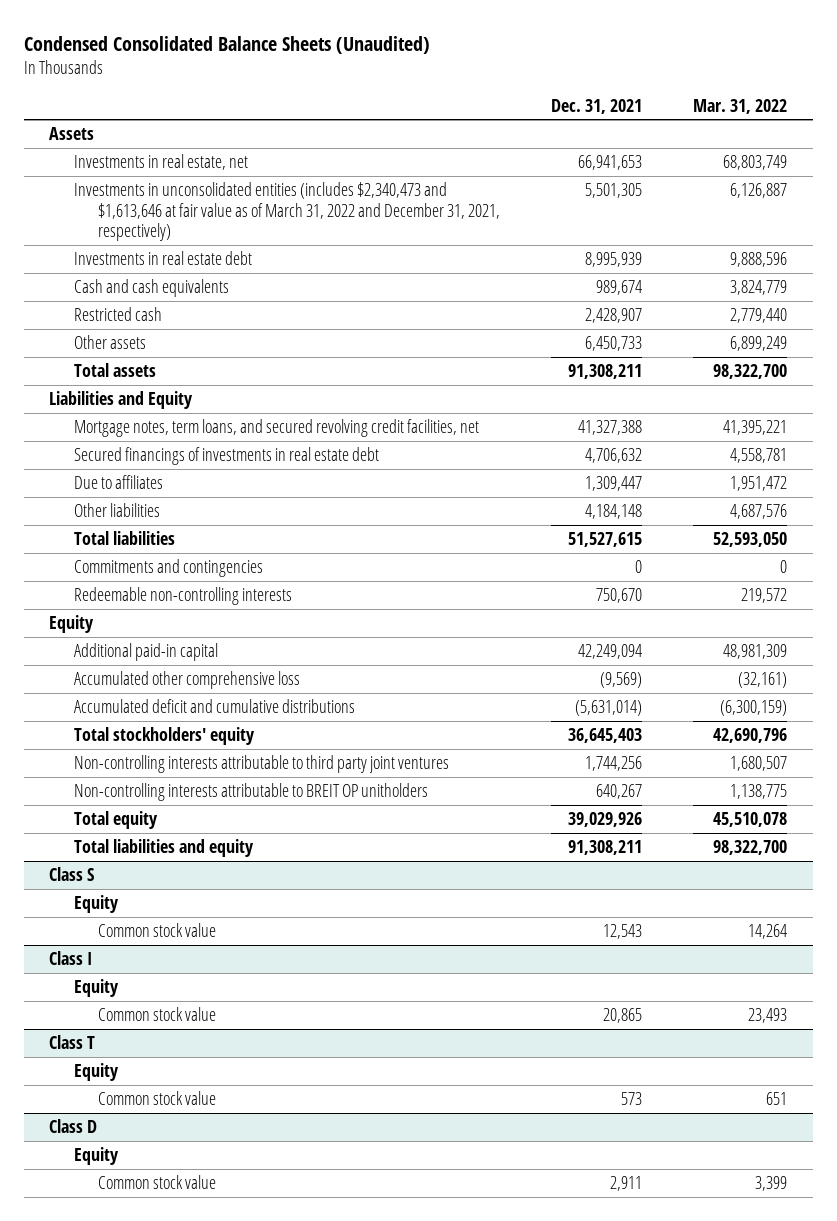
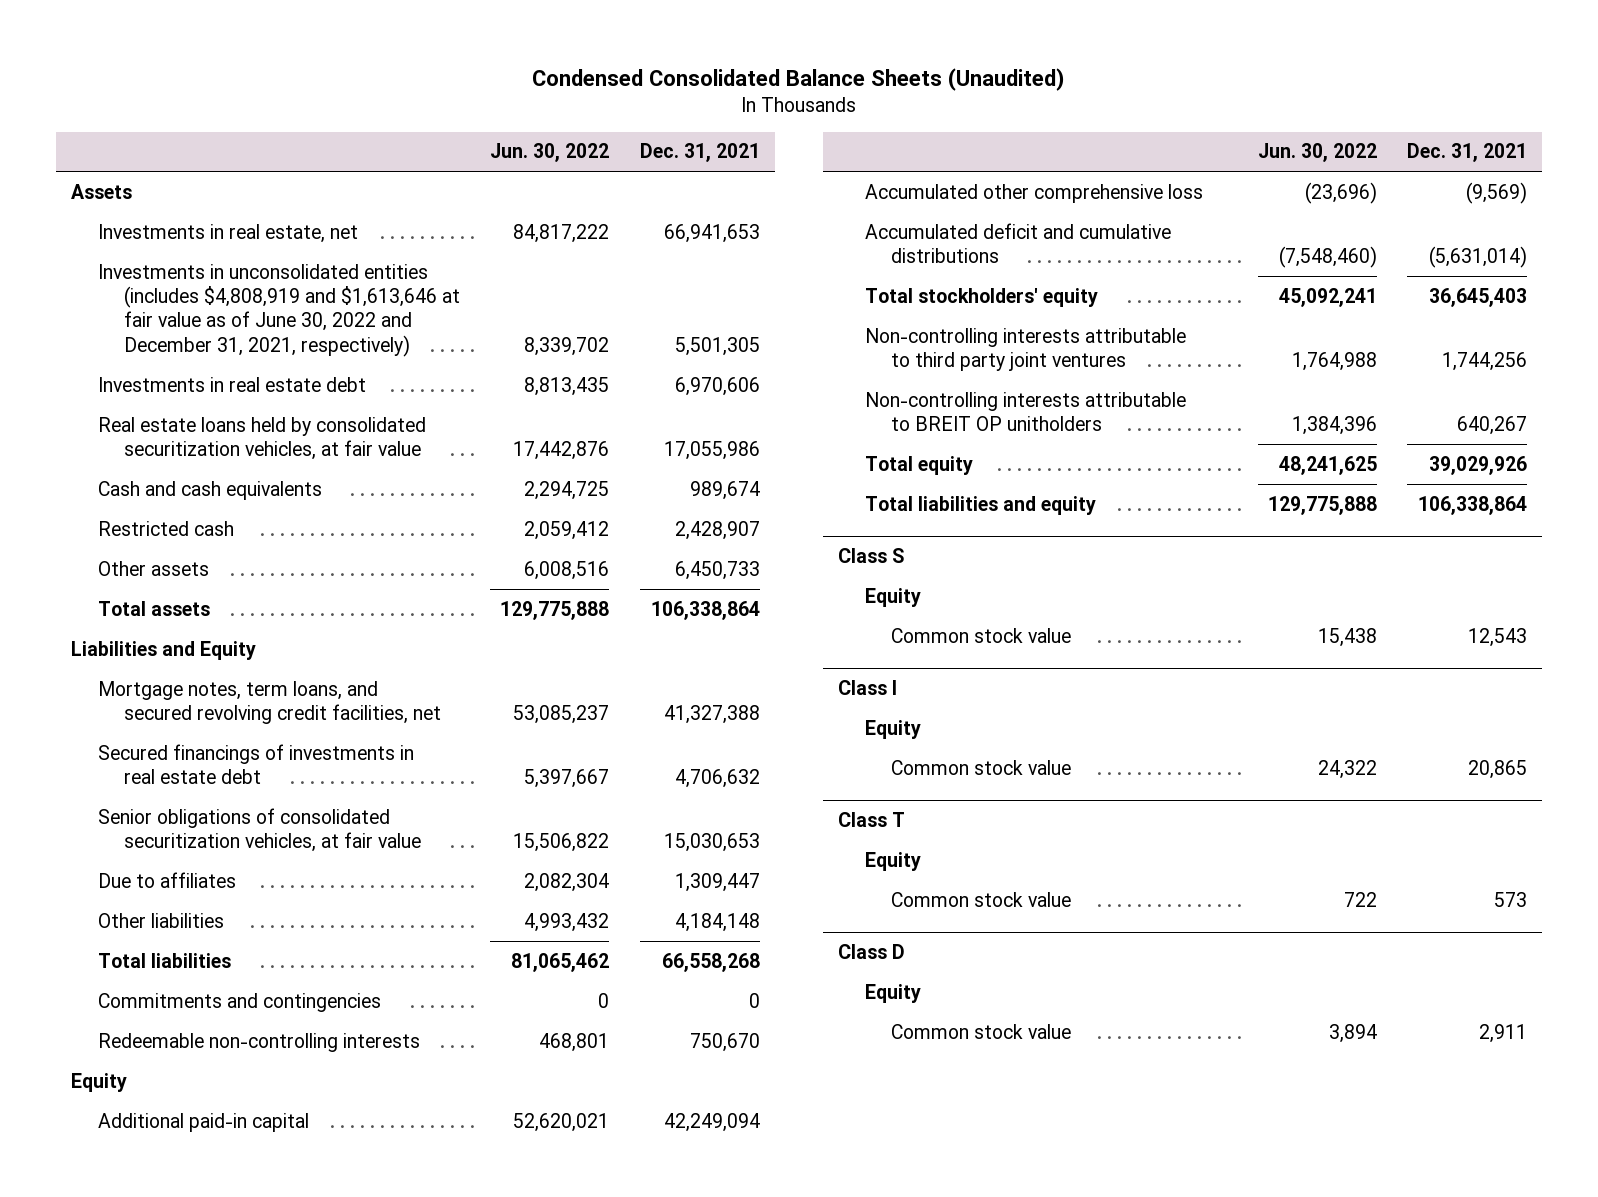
[693,98,788,114] Mar. 31, 2022 -> none
none -> [490,143,610,163] Jun. 30, 2022
[73,181,500,242] Investments in unconsolidated entities (includes $2,340,473 and $1,613,646 at fair value as of March 31, 2022 and December 31, 2021, respectively) -> [97,263,461,357] Investments in unconsolidated entities (includes $4,808,919 and $1,613,646 at fair value as of June 30, 2022 and December 31, 2021, respectively)
[585,251,643,267] 8,995,939 -> [674,376,760,396] 6,970,606
none -> [97,416,426,461] Real estate loans held by consolidated securitization vehicles, at fair value
[568,363,643,379] 91,308,211 -> [650,600,760,620] 106,338,864
none -> [97,807,422,853] Senior obligations of consolidated securitization vehicles, at fair value
[568,531,643,547] 51,527,615 -> [661,952,760,972] 66,558,268
[568,839,643,855] 91,308,211 -> [1417,495,1527,515] 106,338,864

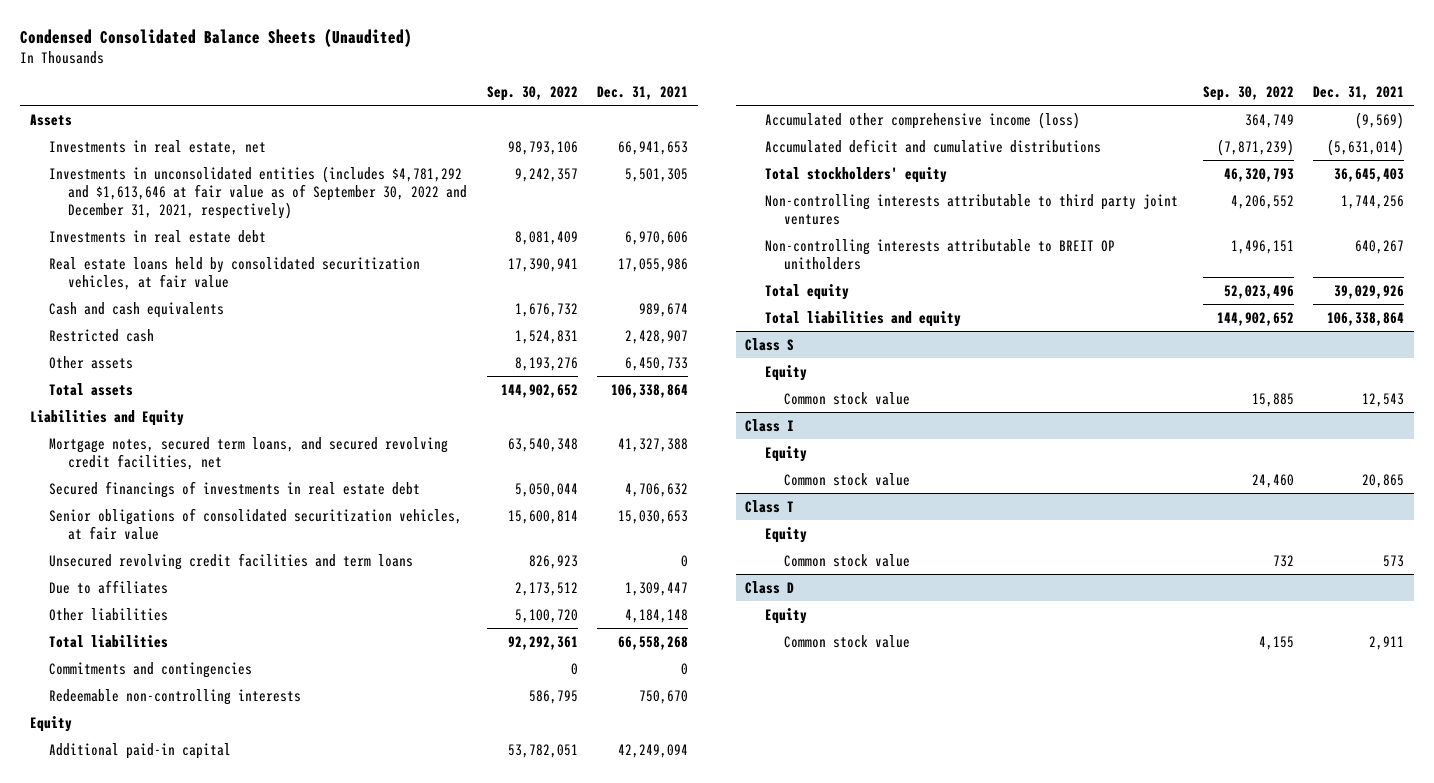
[490,143,610,163] Jun. 30, 2022 -> none
none -> [486,85,578,101] Sep. 30, 2022
[97,263,461,357] Investments in unconsolidated entities (includes $4,808,919 and $1,613,646 at fair value as of June 30, 2022 and December 31, 2021, respectively) -> [48,165,468,219] Investments in unconsolidated entities (includes $4,781,292 and $1,613,646 at fair value as of September 30, 2022 and December 31, 2021, respectively)
[97,680,442,725] Mortgage notes, term loans, and secured revolving credit facilities, net -> [48,436,448,470] Mortgage notes, secured term loans, and secured revolving credit facilities, net
none -> [48,552,413,570] Unsecured revolving credit facilities and term loans
[864,183,1203,203] Accumulated other comprehensive loss -> [764,111,1080,129] Accumulated other comprehensive income (loss)

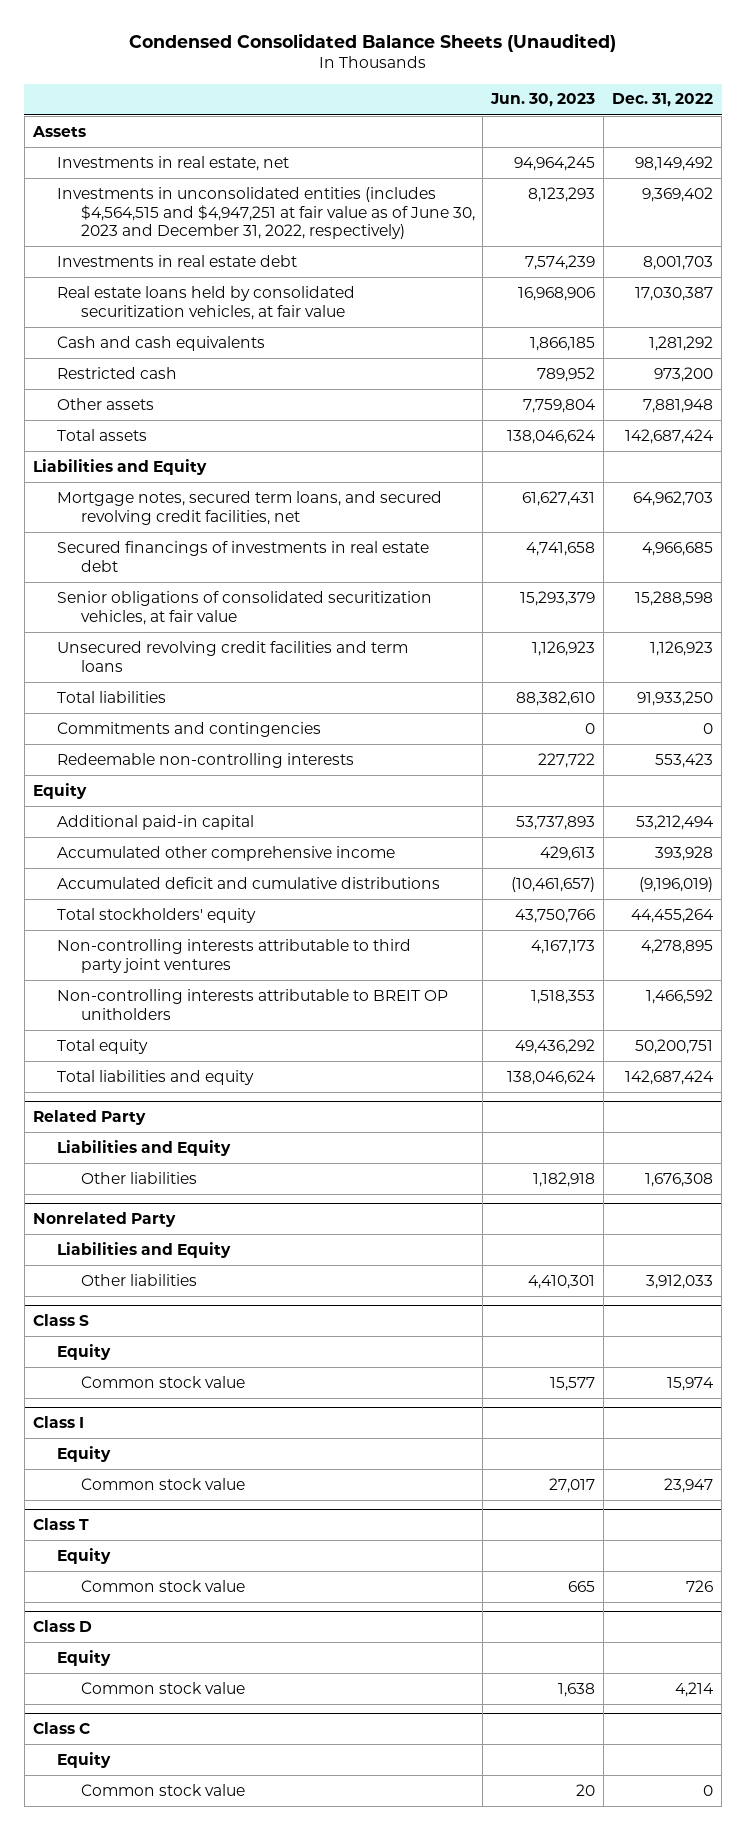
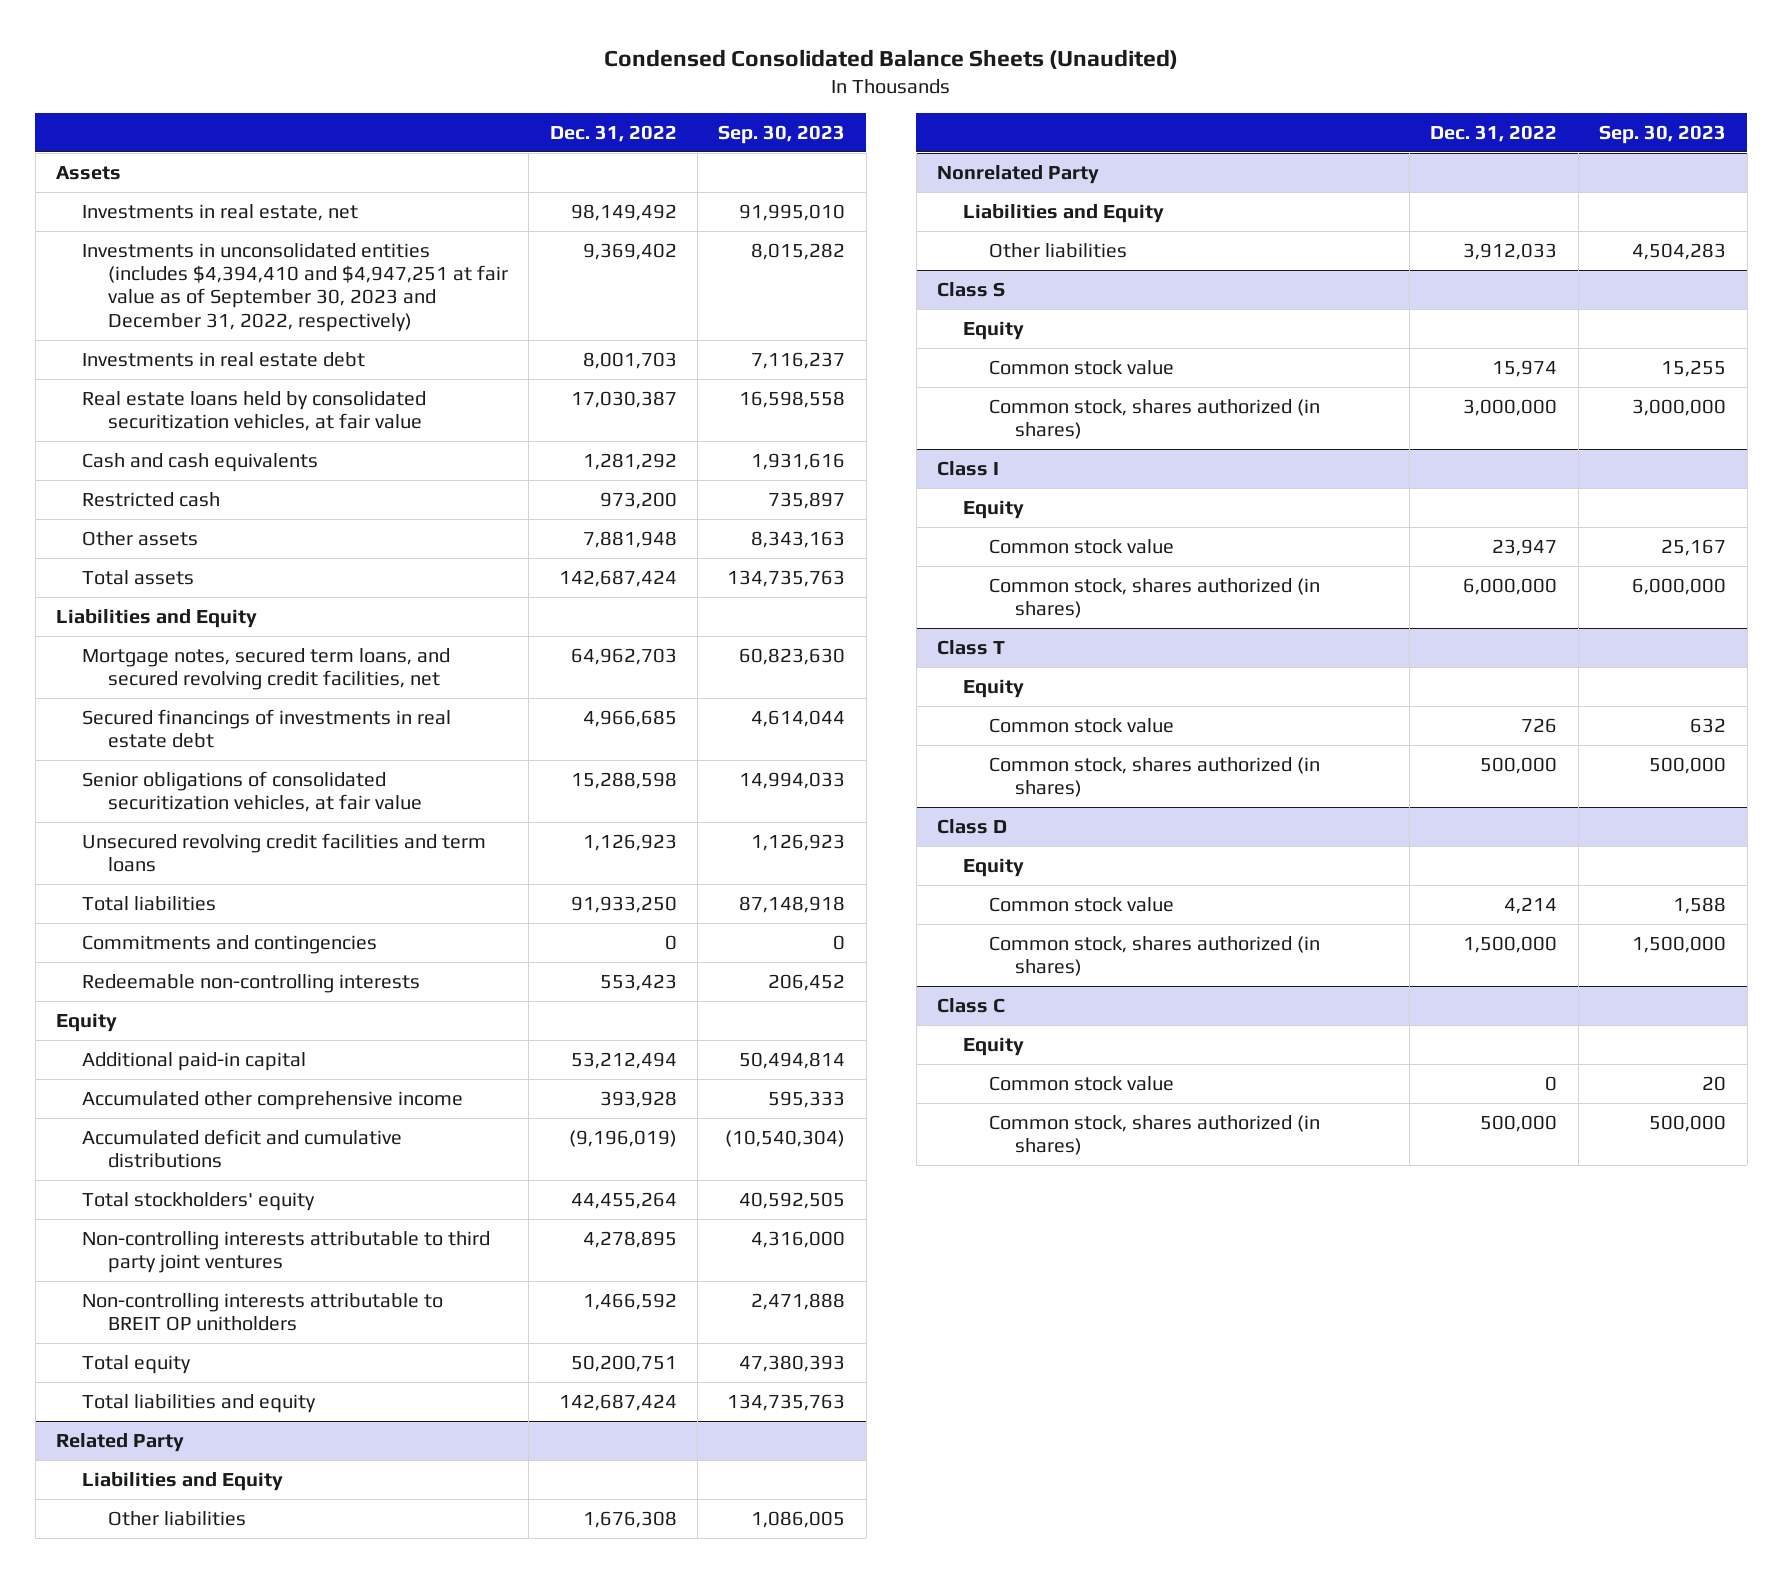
[490,93,596,108] Jun. 30, 2023 -> none
none -> [718,124,846,144] Sep. 30, 2023
[56,186,475,240] Investments in unconsolidated entities (includes $4,564,515 and $4,947,251 at fair value as of June 30, 2023 and December 31, 2022, respectively) -> [82,242,508,332] Investments in unconsolidated entities (includes $4,394,410 and $4,947,251 at fair value as of September 30, 2023 and December 31, 2022, respectively)
none -> [988,398,1320,440] Common stock, shares authorized (in shares)
none -> [988,577,1320,619] Common stock, shares authorized (in shares)
none -> [988,756,1320,798] Common stock, shares authorized (in shares)
none -> [988,935,1320,977] Common stock, shares authorized (in shares)
none -> [988,1114,1320,1156] Common stock, shares authorized (in shares)

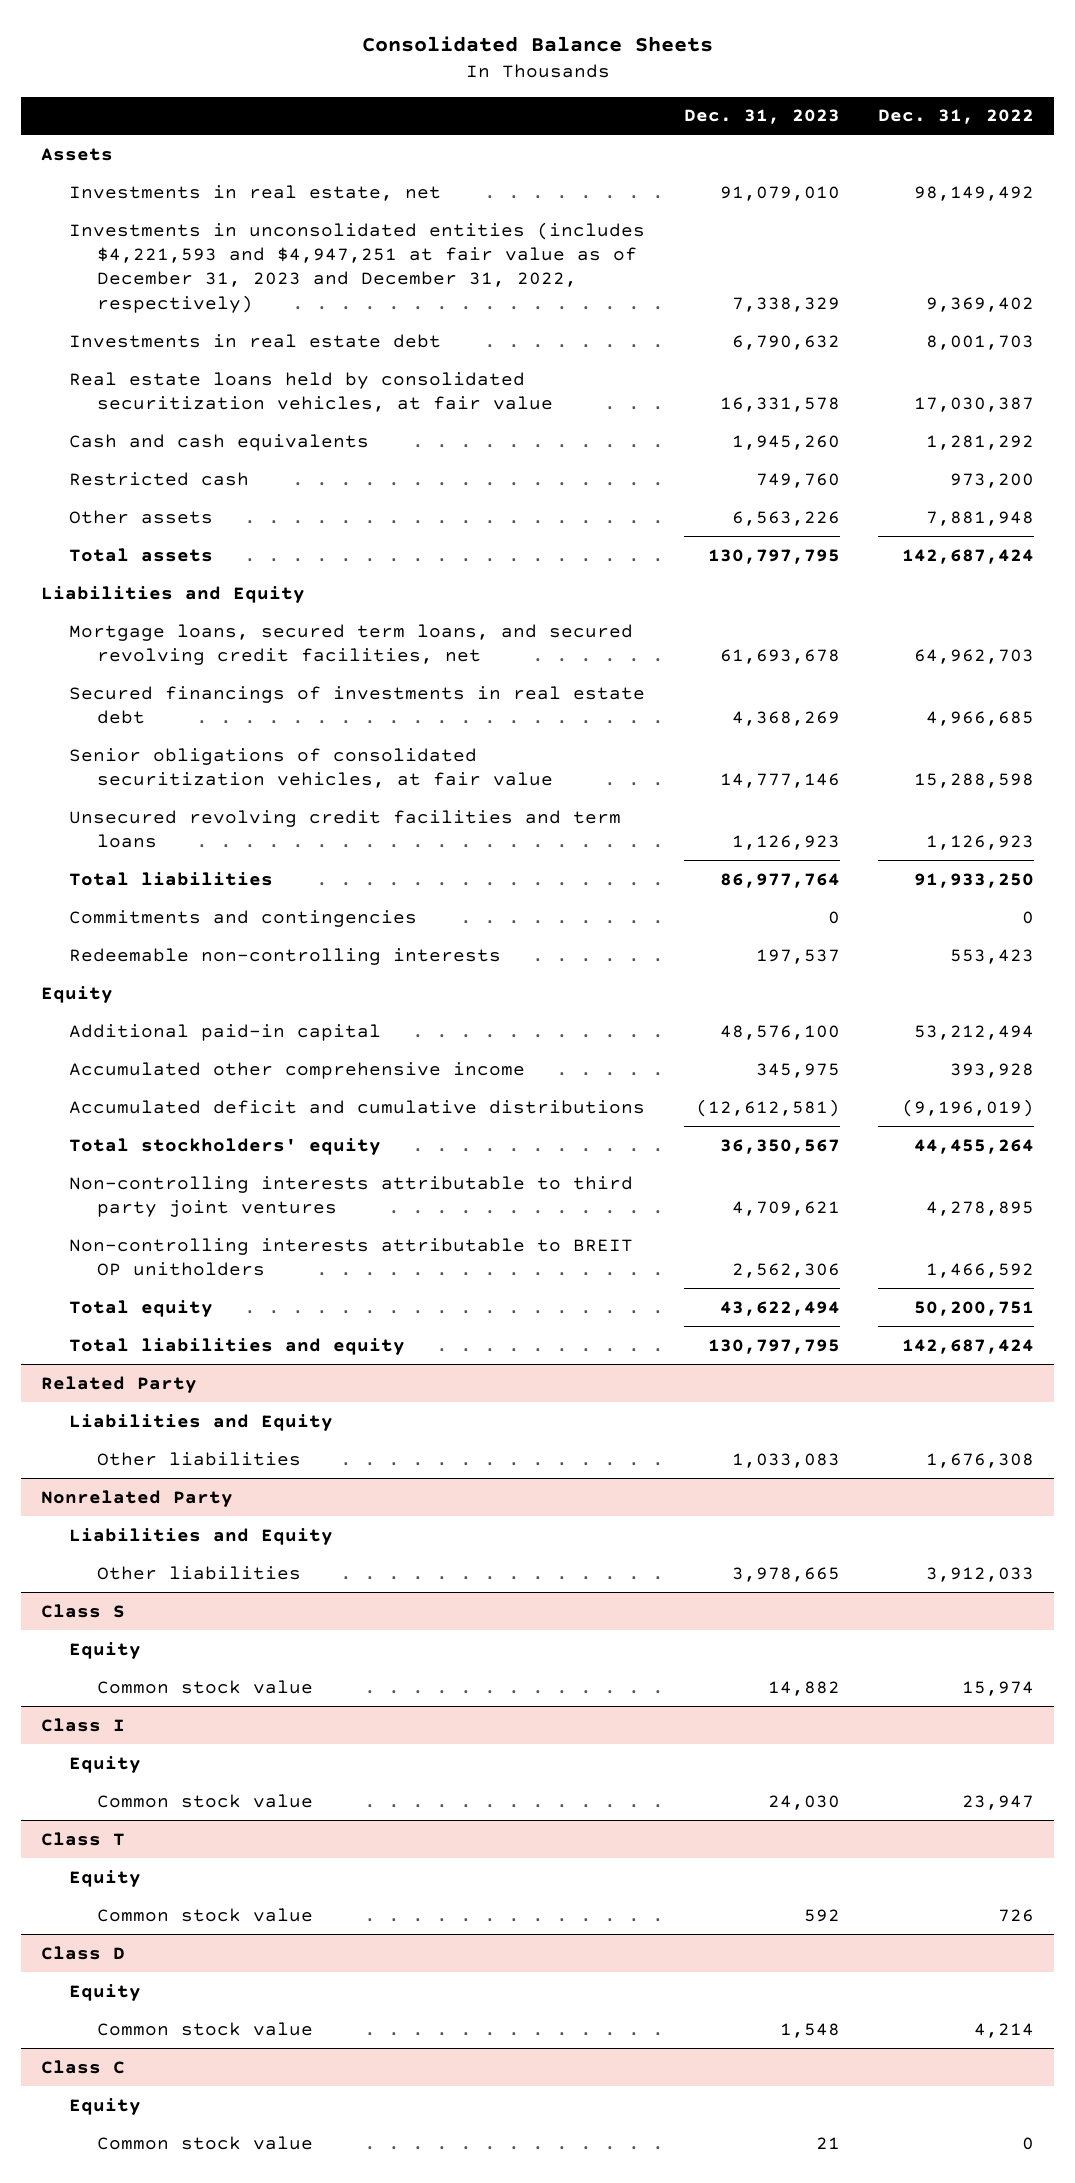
[604,49,1179,70] Condensed Consolidated Balance Sheets (Unaudited) -> [361,36,713,53] Consolidated Balance Sheets
[718,124,846,144] Sep. 30, 2023 -> none
none -> [683,109,840,125] Dec. 31, 2023
[82,242,508,332] Investments in unconsolidated entities (includes $4,394,410 and $4,947,251 at fair value as of September 30, 2023 and December 31, 2022, respectively) -> [68,221,645,313] Investments in unconsolidated entities (includes $4,221,593 and $4,947,251 at fair value as of December 31, 2023 and December 31, 2022, respectively)
[82,647,451,691] Mortgage notes, secured term loans, and secured revolving credit facilities, net -> [68,623,633,665] Mortgage loans, secured term loans, and secured revolving credit facilities, net
[988,398,1320,440] Common stock, shares authorized (in shares) -> none
[988,577,1320,619] Common stock, shares authorized (in shares) -> none
[988,756,1320,798] Common stock, shares authorized (in shares) -> none
[988,935,1320,977] Common stock, shares authorized (in shares) -> none
[988,1114,1320,1156] Common stock, shares authorized (in shares) -> none

